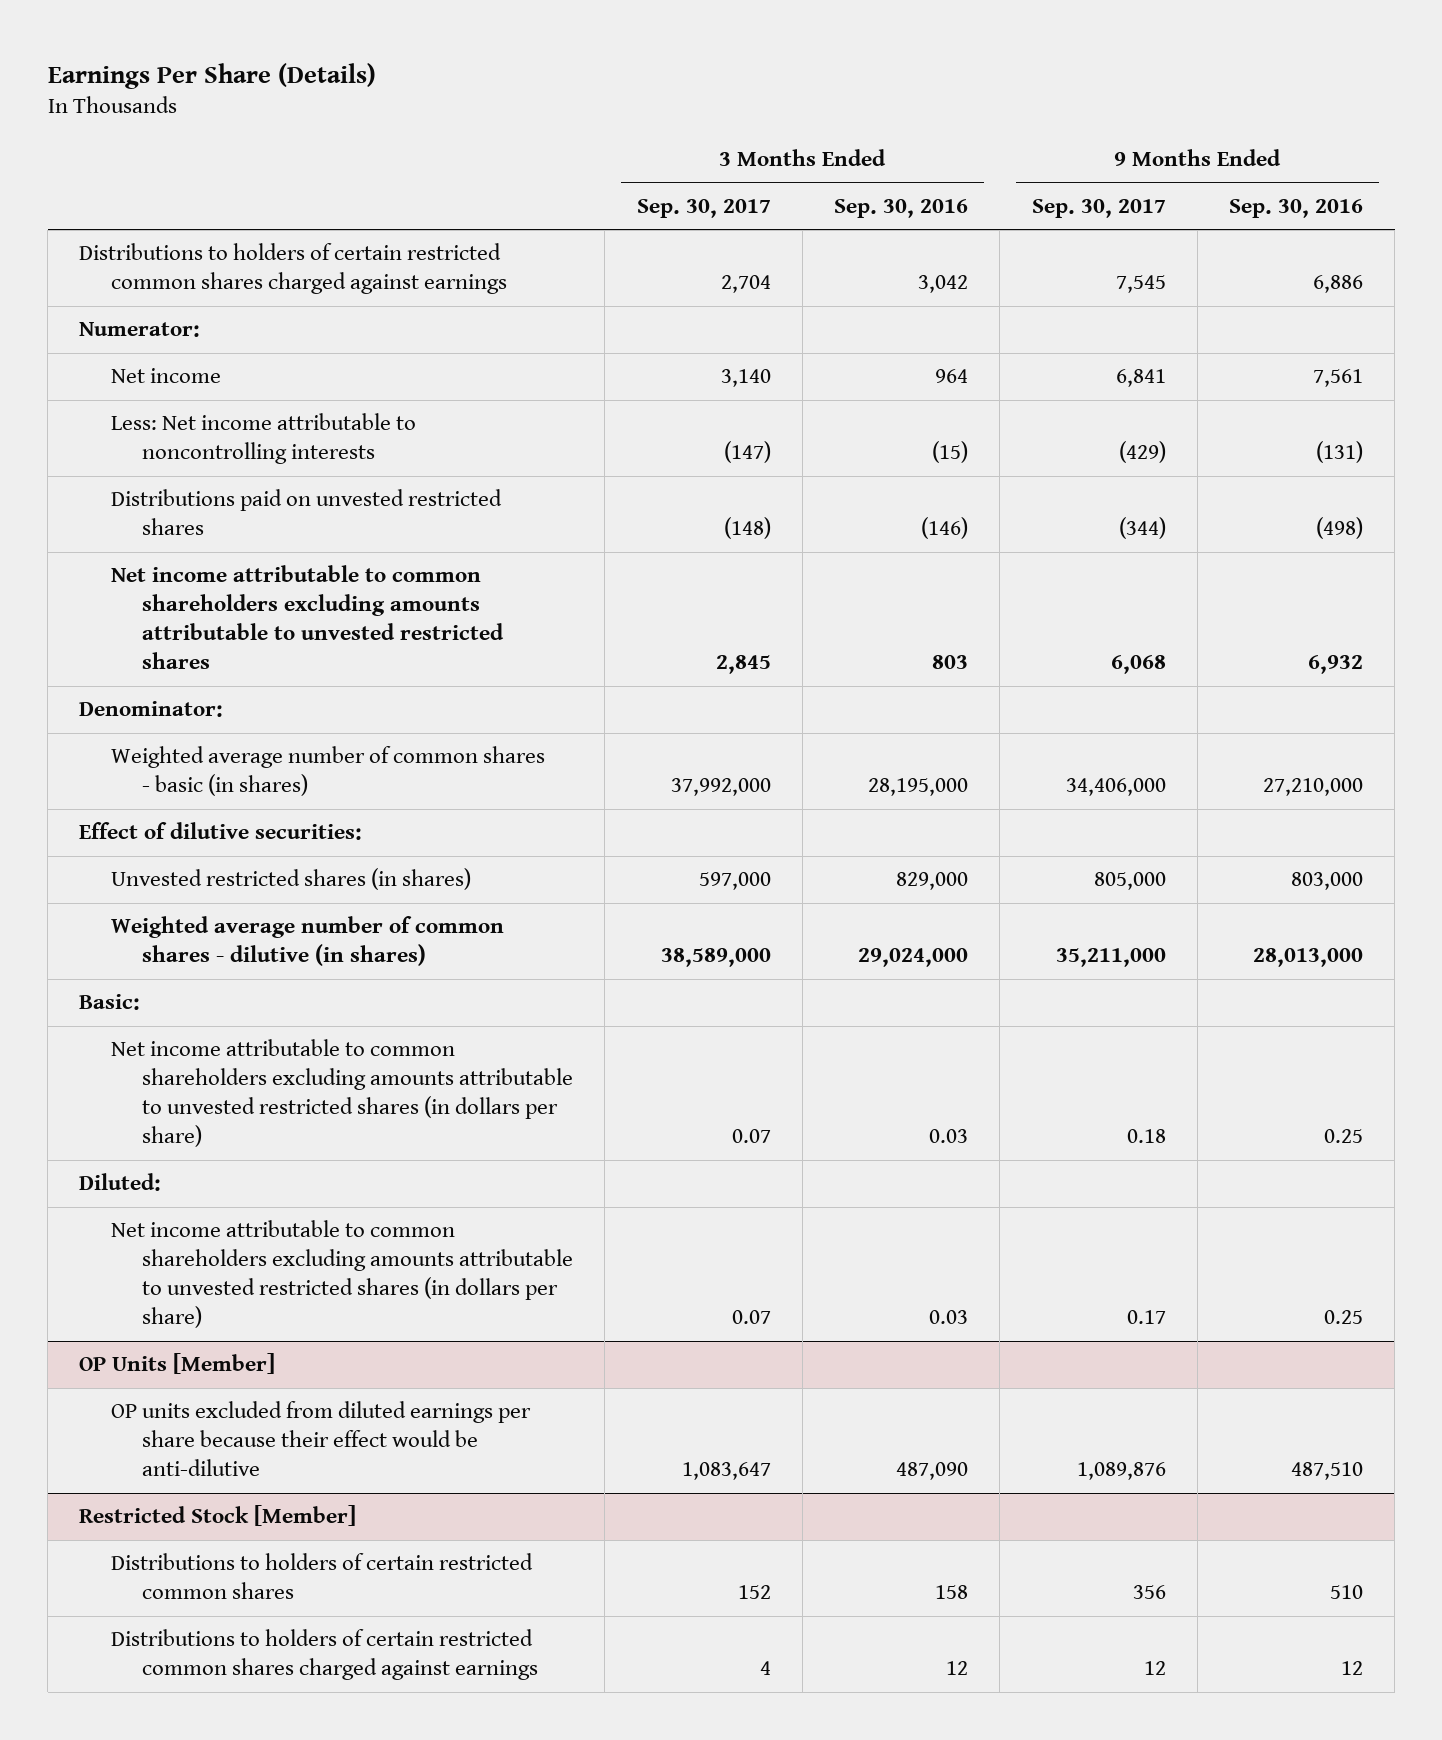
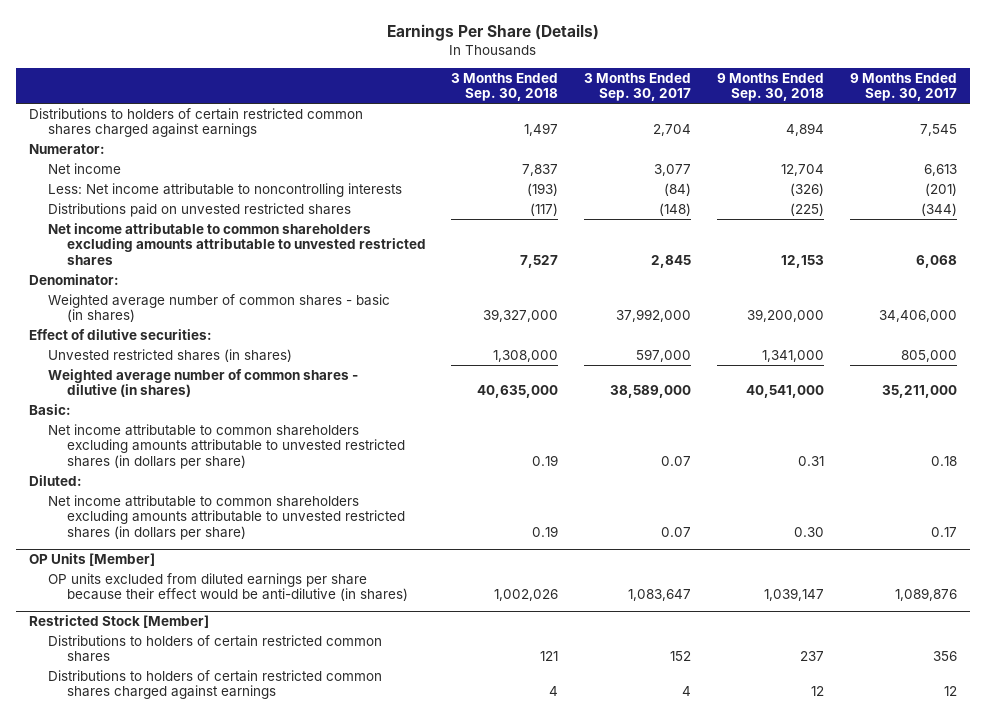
[834,198,969,218] Sep. 30, 2016 -> none
[1229,198,1364,218] Sep. 30, 2016 -> none
none -> [451,72,559,102] 3 Months Ended Sep. 30, 2018
none -> [717,72,825,102] 9 Months Ended Sep. 30, 2018
[720,369,771,388] 3,140 -> [654,163,692,176] 3,077
[1115,369,1166,388] 6,841 -> [923,163,957,176] 6,613
[723,441,771,464] (147) -> [664,182,692,196] (84)
[1118,441,1166,464] (429) -> [924,182,957,196] (201)
[110,1401,531,1477] OP units excluded from diluted earnings per share because their effect would be anti-dilutive -> [47,572,408,602] OP units excluded from diluted earnings per share because their effect would be anti-dilutive (in shares)

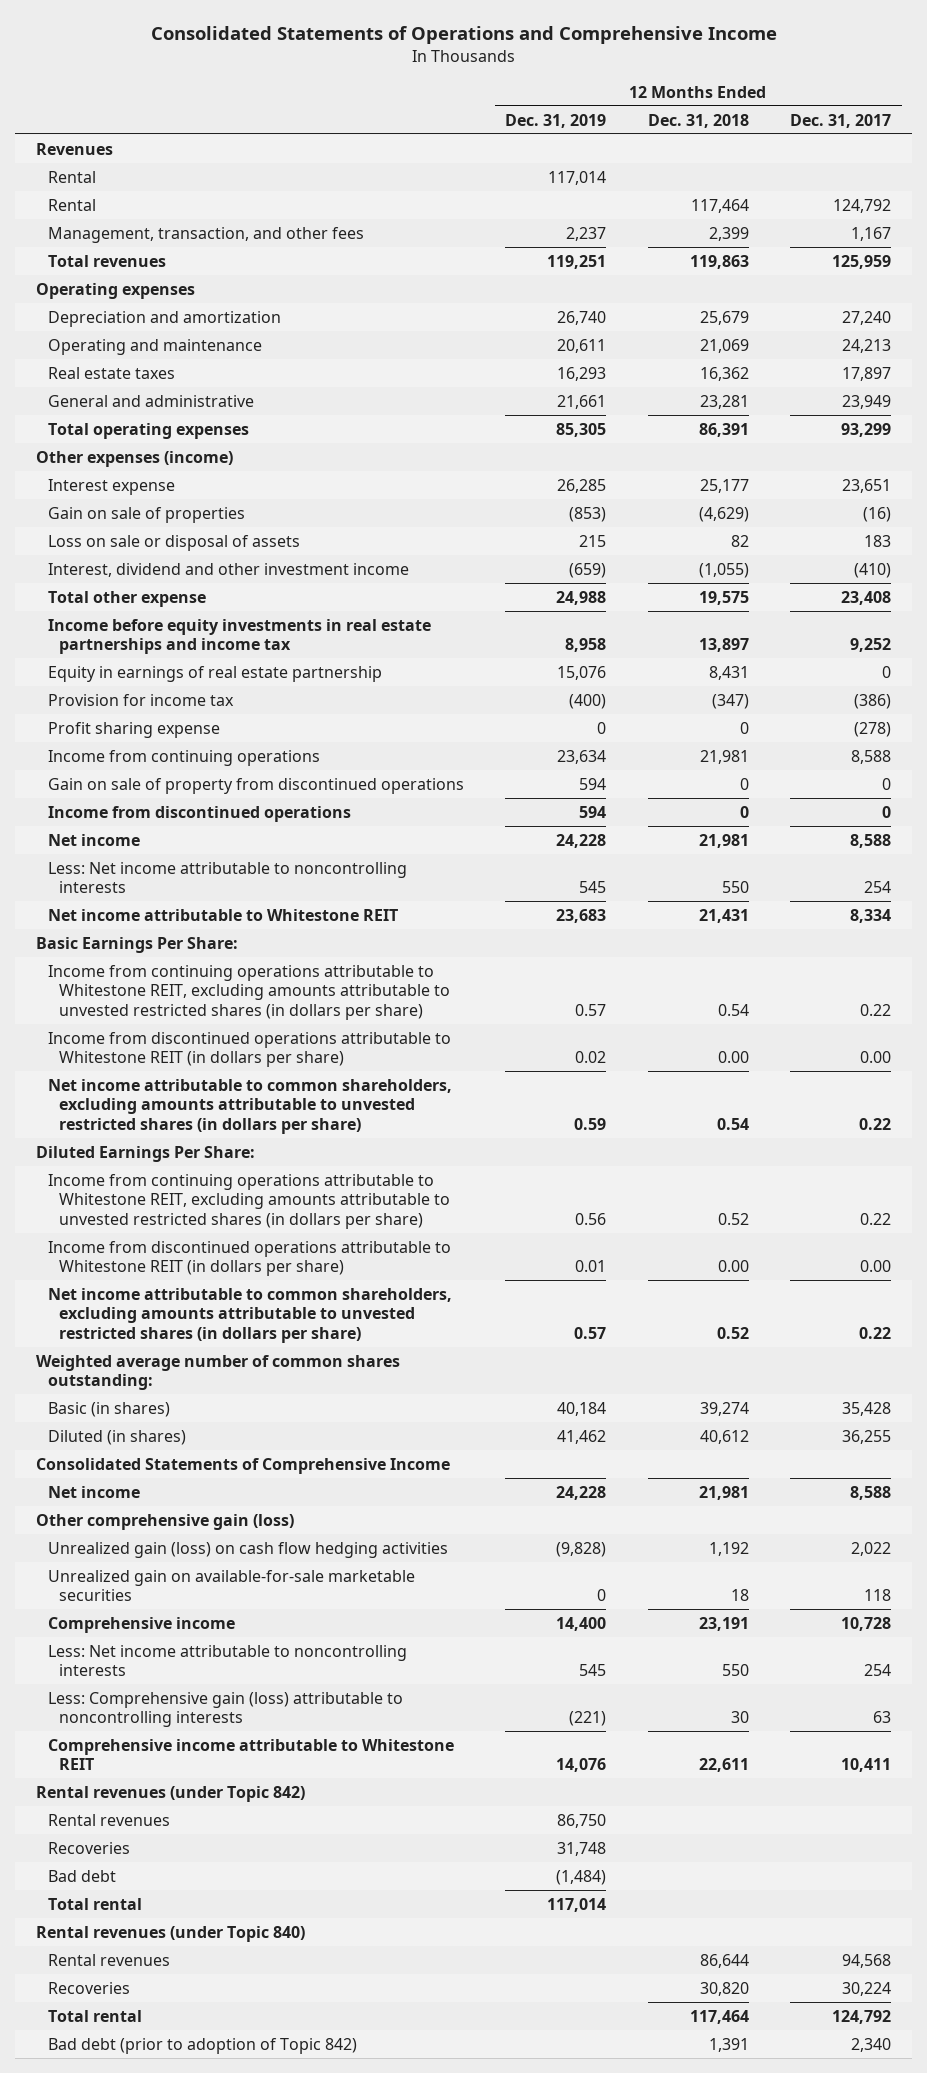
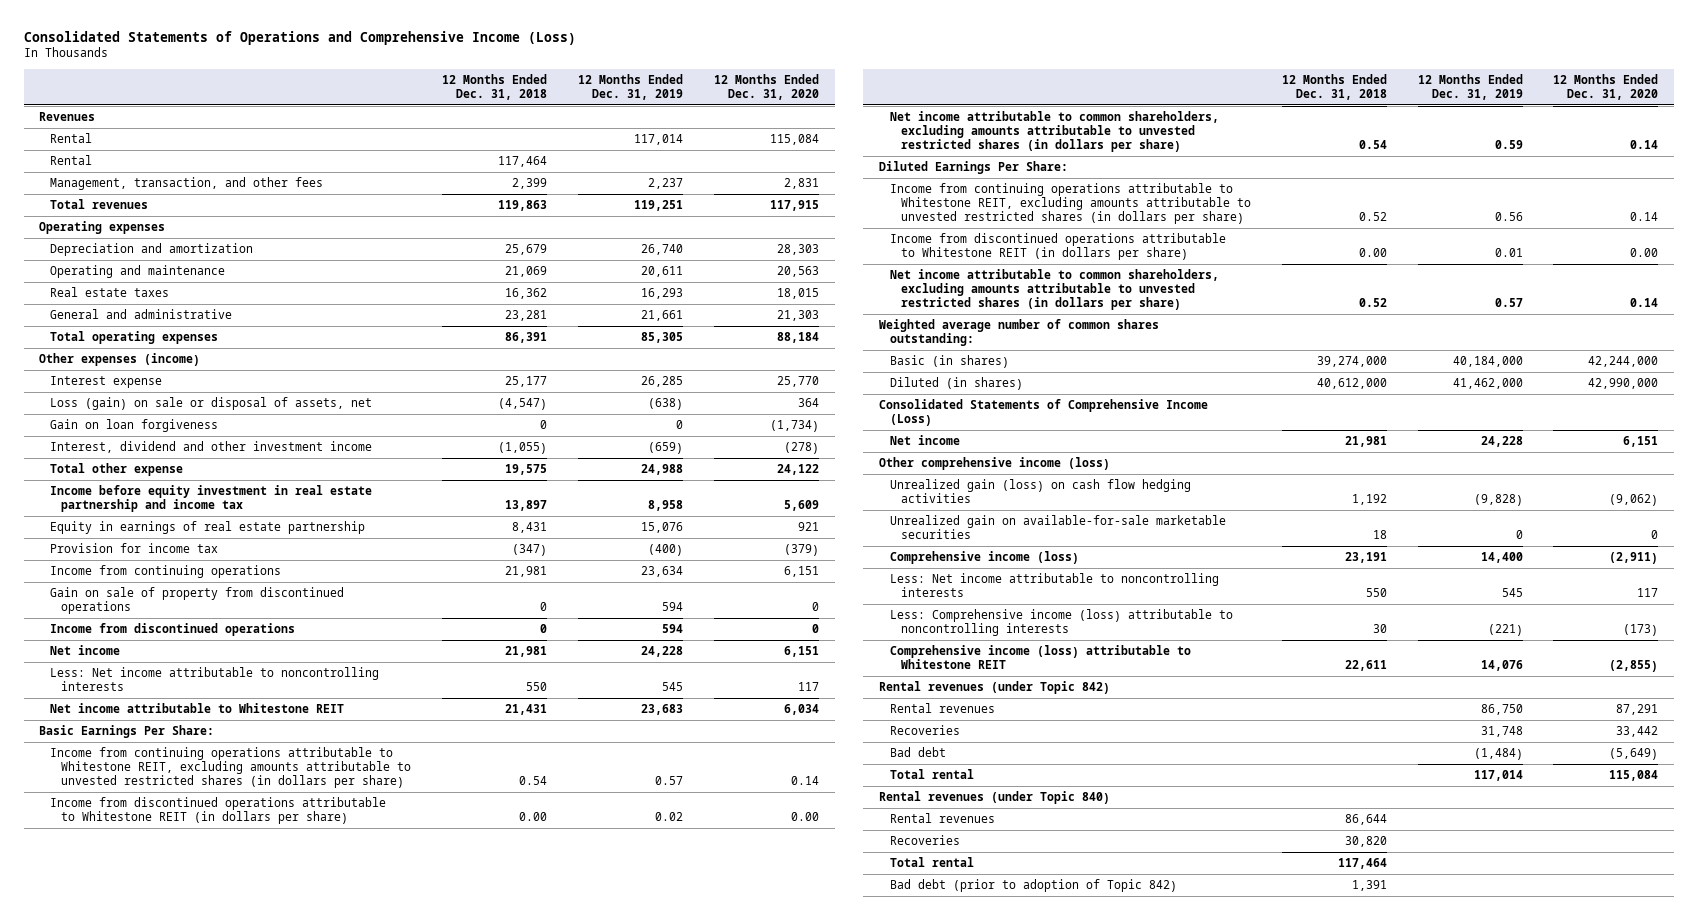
[150,26,777,45] Consolidated Statements of Operations and Comprehensive Income -> [23,30,576,45] Consolidated Statements of Operations and Comprehensive Income (Loss)
[790,113,892,128] Dec. 31, 2017 -> none
none -> [714,73,820,100] 12 Months Ended Dec. 31, 2020
[47,506,245,523] Gain on sale of properties -> none
[47,534,300,551] Loss on sale or disposal of assets -> [50,397,373,411] Loss (gain) on sale or disposal of assets, net
[579,534,607,547] 215 -> [648,398,684,411] (638)
[730,534,749,547] 82 -> [498,398,548,411] (4,547)
none -> [50,419,219,433] Gain on loan forgiveness
[47,618,431,655] Income before equity investments in real estate partnerships and income tax -> [50,485,373,513] Income before equity investment in real estate partnership and income tax
[47,721,220,738] Profit sharing expense -> none
[557,1401,607,1416] 40,184 -> [1452,356,1523,368] 40,184,000
[699,1401,749,1416] 39,274 -> [1316,356,1387,368] 39,274,000
[557,1429,607,1444] 41,462 -> [1452,378,1523,390] 41,462,000
[699,1429,749,1444] 40,612 -> [1316,378,1387,390] 40,612,000
[35,1457,450,1474] Consolidated Statements of Comprehensive Income -> [878,399,1208,427] Consolidated Statements of Comprehensive Income (Loss)
[35,1513,294,1530] Other comprehensive gain (loss) -> [878,457,1110,471] Other comprehensive income (loss)
[47,1616,235,1633] Comprehensive income -> [889,551,1079,565] Comprehensive income (loss)
[47,1691,403,1728] Less: Comprehensive gain (loss) attributable to noncontrolling interests -> [889,609,1233,637] Less: Comprehensive income (loss) attributable to noncontrolling interests
[47,1738,454,1771] Comprehensive income attributable to Whitestone REIT -> [889,645,1191,670] Comprehensive income (loss) attributable to Whitestone REIT

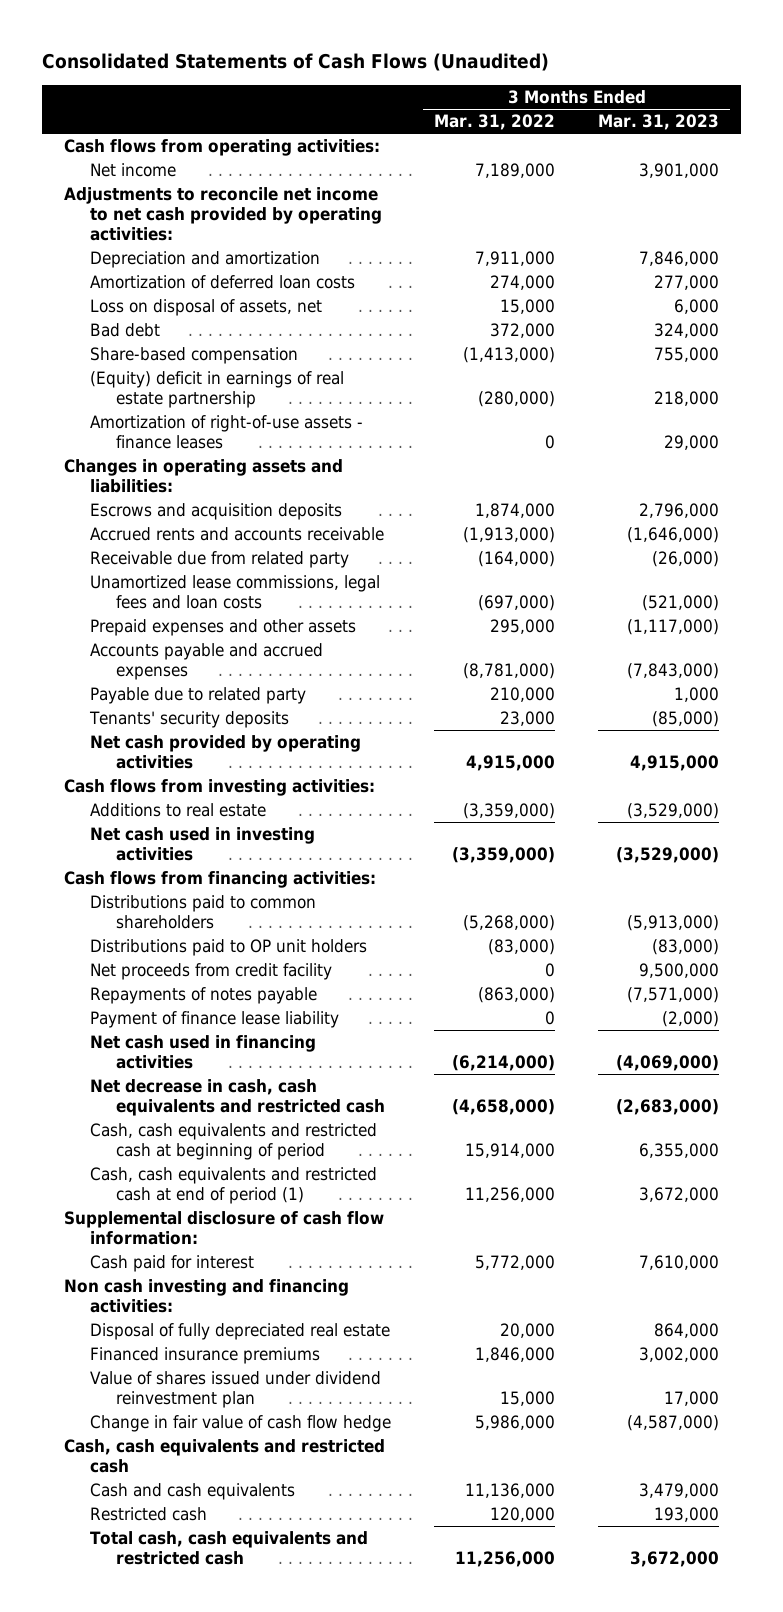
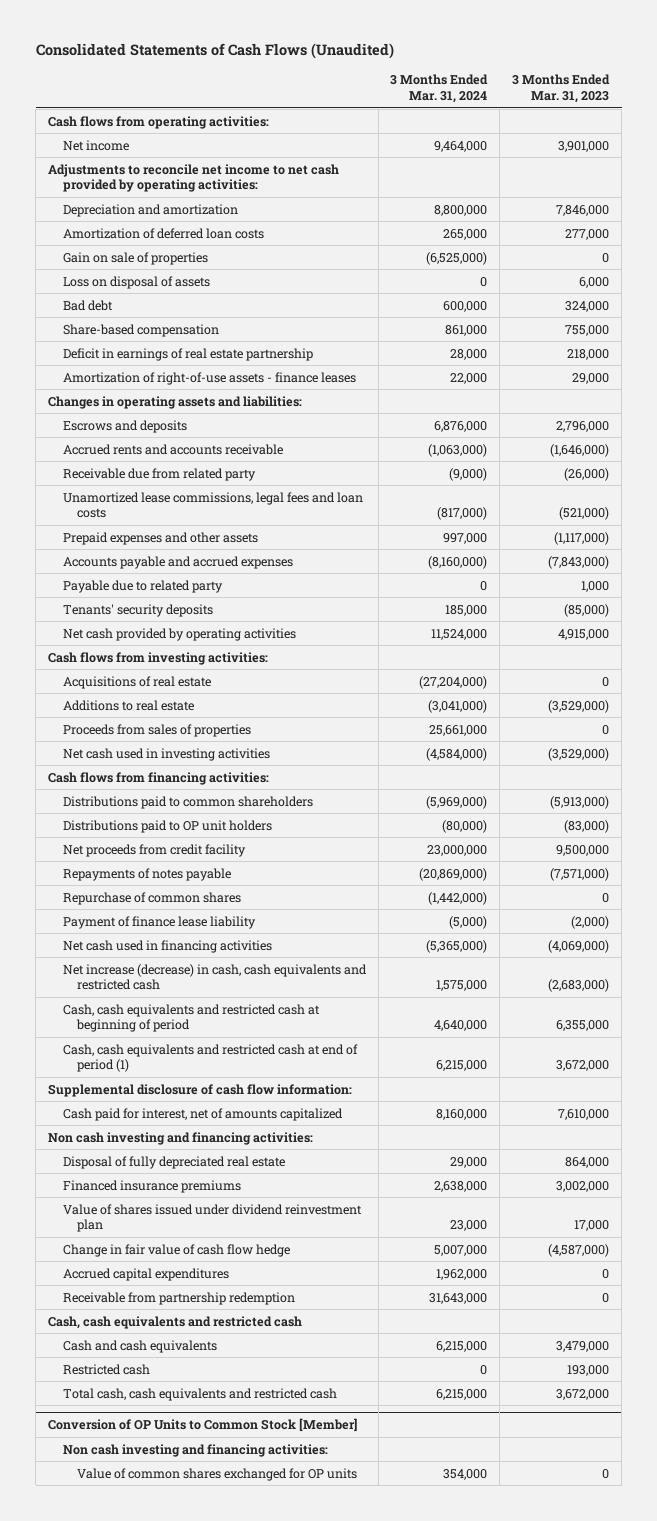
[434,114,556,131] Mar. 31, 2022 -> none
none -> [390,74,489,103] 3 Months Ended Mar. 31, 2024
none -> [62,251,208,265] Gain on sale of properties
[89,299,322,317] Loss on disposal of assets, net -> [62,275,210,289] Loss on disposal of assets
[89,371,344,408] (Equity) deficit in earnings of real estate partnership -> [62,347,313,361] Deficit in earnings of real estate partnership
[89,503,342,521] Escrows and acquisition deposits -> [62,419,187,433] Escrows and deposits
none -> [62,675,211,689] Acquisitions of real estate
none -> [62,723,251,737] Proceeds from sales of properties
none -> [62,891,241,905] Repurchase of common shares
[89,1079,386,1116] Net decrease in cash, cash equivalents and restricted cash -> [62,963,367,991] Net increase (decrease) in cash, cash equivalents and restricted cash
[89,1255,254,1273] Cash paid for interest -> [62,1107,343,1121] Cash paid for interest, net of amounts capitalized
none -> [62,1267,229,1281] Accrued capital expenditures
none -> [62,1291,295,1305] Receivable from partnership redemption
none -> [47,1418,357,1433] Conversion of OP Units to Common Stock [Member]
none -> [62,1443,328,1457] Non cash investing and financing activities:
none -> [77,1467,358,1481] Value of common shares exchanged for OP units

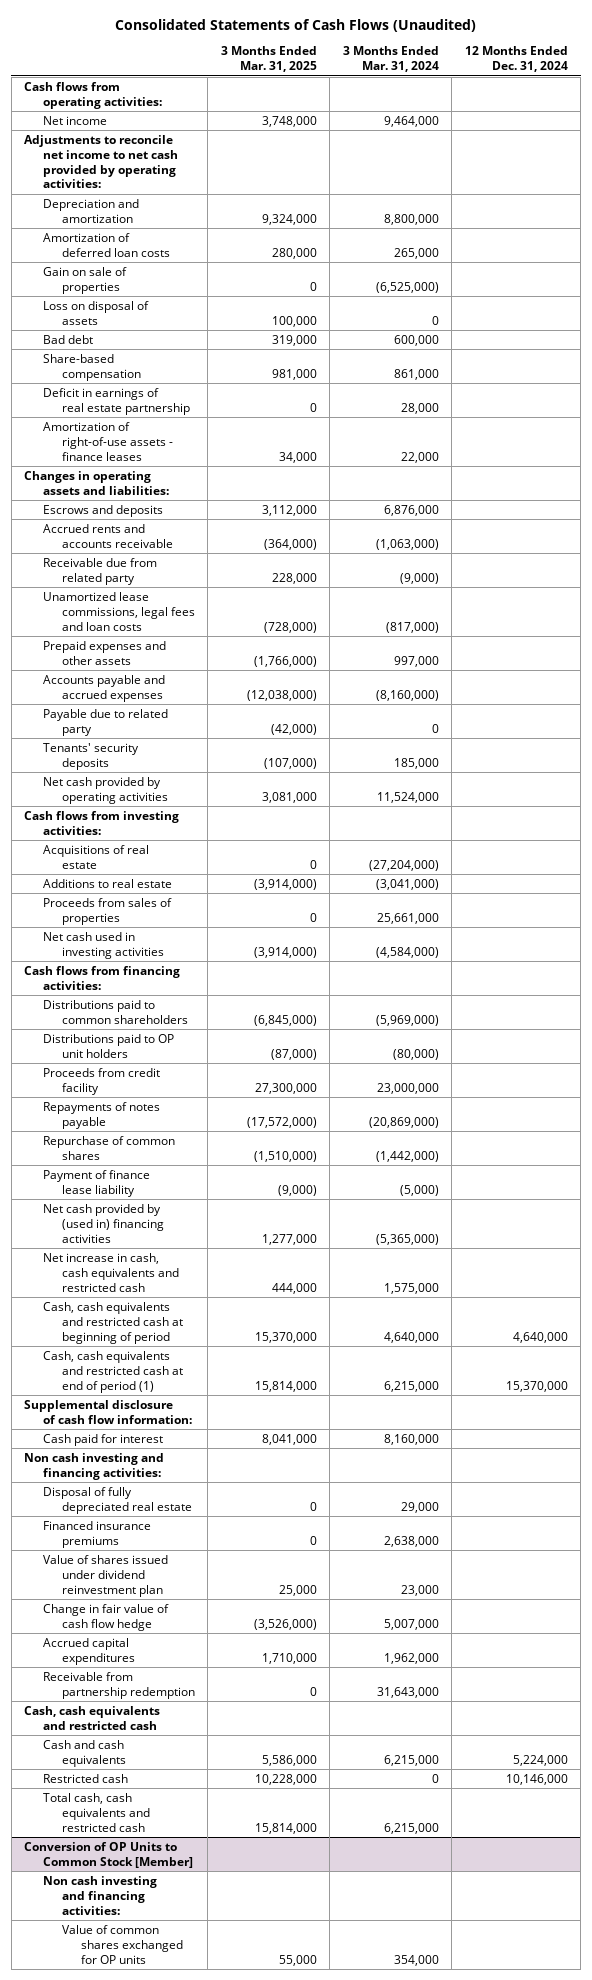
[512,74,611,103] 3 Months Ended Mar. 31, 2023 -> none
none -> [220,46,317,73] 3 Months Ended Mar. 31, 2025
none -> [464,46,568,73] 12 Months Ended Dec. 31, 2024
[62,843,246,857] Net proceeds from credit facility -> [43,1067,161,1095] Proceeds from credit facility
[62,939,272,953] Net cash used in financing activities -> [43,1203,164,1243] Net cash provided by (used in) financing activities
[62,963,367,991] Net increase (decrease) in cash, cash equivalents and restricted cash -> [43,1252,179,1292] Net increase in cash, cash equivalents and restricted cash
[62,1107,343,1121] Cash paid for interest, net of amounts capitalized -> [43,1433,164,1446] Cash paid for interest

